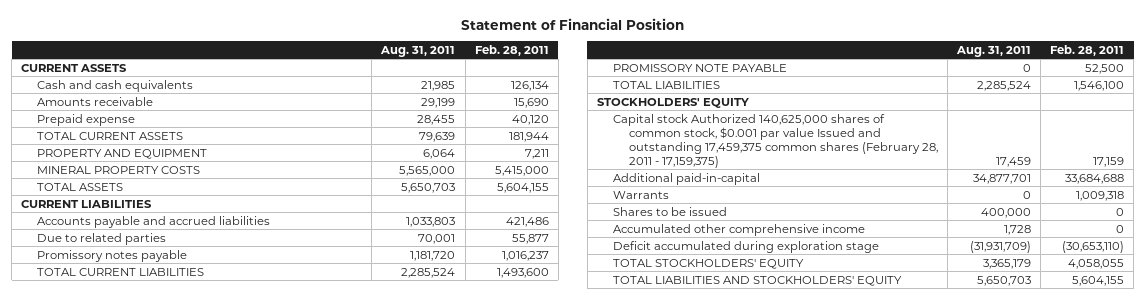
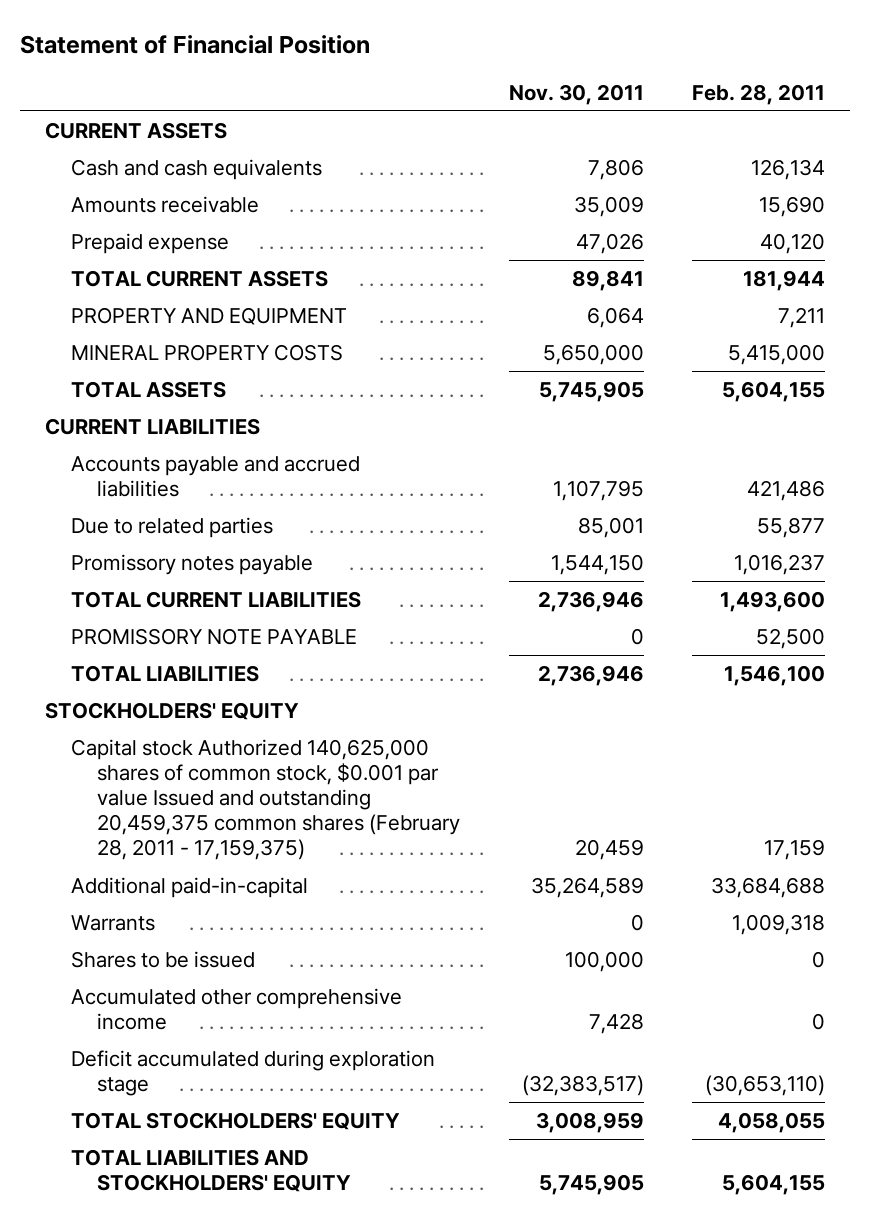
[380,45,456,57] Aug. 31, 2011 -> none
none -> [508,83,644,105] Nov. 30, 2011
[612,113,938,168] Capital stock Authorized 140,625,000 shares of common stock, $0.001 par value Issued and outstanding 17,459,375 common shares (February 28, 2011 - 17,159,375) -> [70,739,460,861] Capital stock Authorized 140,625,000 shares of common stock, $0.001 par value Issued and outstanding 20,459,375 common shares (February 28, 2011 - 17,159,375)

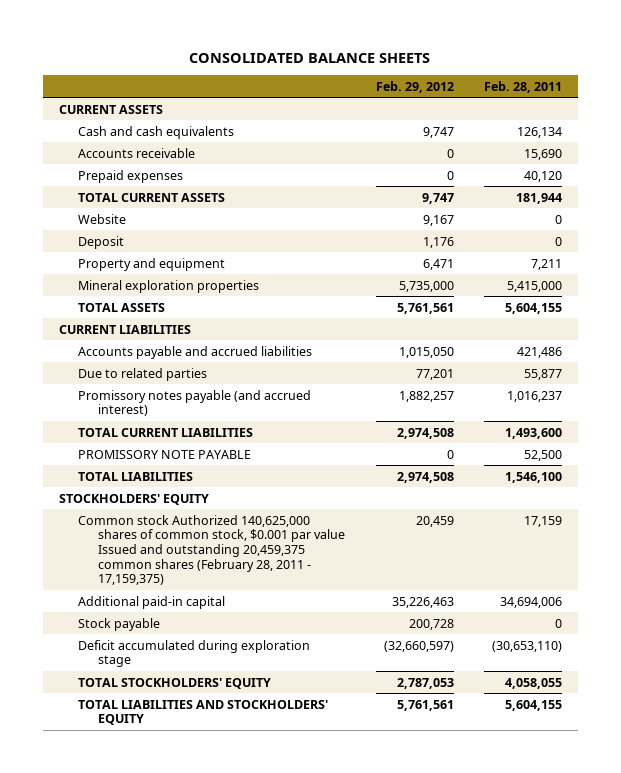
[20,34,371,54] Statement of Financial Position -> [189,52,431,63] CONSOLIDATED BALANCE SHEETS
[508,83,644,105] Nov. 30, 2011 -> none
none -> [375,80,454,93] Feb. 29, 2012
[70,196,259,214] Amounts receivable -> [78,147,196,158] Accounts receivable
[70,233,229,255] Prepaid expense -> [78,169,184,183] Prepaid expenses
none -> [78,213,127,224] Website
none -> [78,235,125,249] Deposit
[70,307,347,326] PROPERTY AND EQUIPMENT -> [78,257,226,271] Property and equipment
[70,344,343,362] MINERAL PROPERTY COSTS -> [78,279,260,293] Mineral exploration properties
[70,554,313,576] Promissory notes payable -> [78,389,312,417] Promissory notes payable (and accrued interest)
[70,915,155,932] Warrants -> none
[70,988,402,1031] Accumulated other comprehensive income -> none
[70,739,460,861] Capital stock Authorized 140,625,000 shares of common stock, $0.001 par value Issued and outstanding 20,459,375 common shares (February 28, 2011 - 17,159,375) -> [78,514,345,586] Common stock Authorized 140,625,000 shares of common stock, $0.001 par value Issued and outstanding 20,459,375 common shares (February 28, 2011 - 17,159,375)
[70,877,308,899] Additional paid-in-capital -> [78,595,226,609] Additional paid-in capital
[711,877,826,899] 33,684,688 -> [500,596,563,608] 34,694,006
[70,951,255,969] Shares to be issued -> [78,617,161,631] Stock payable

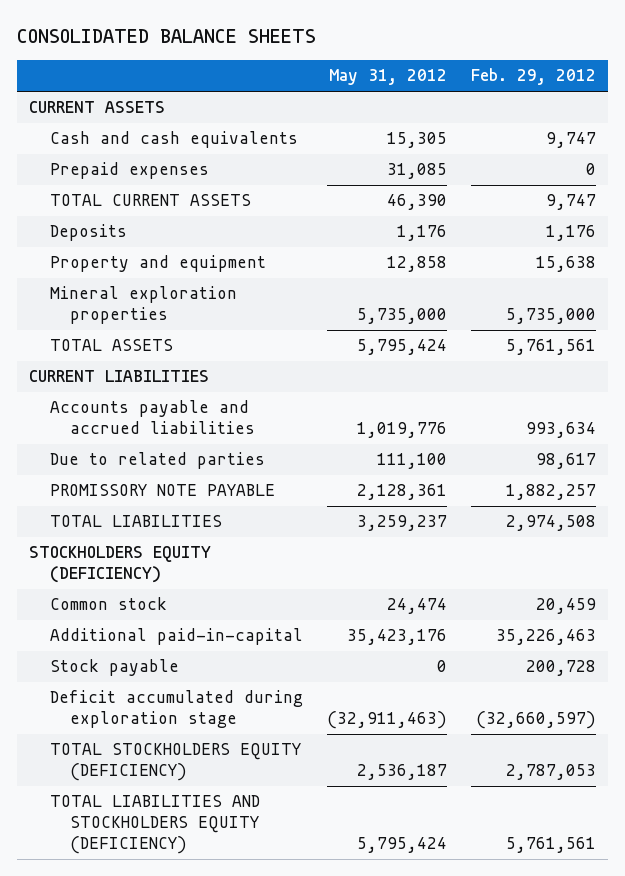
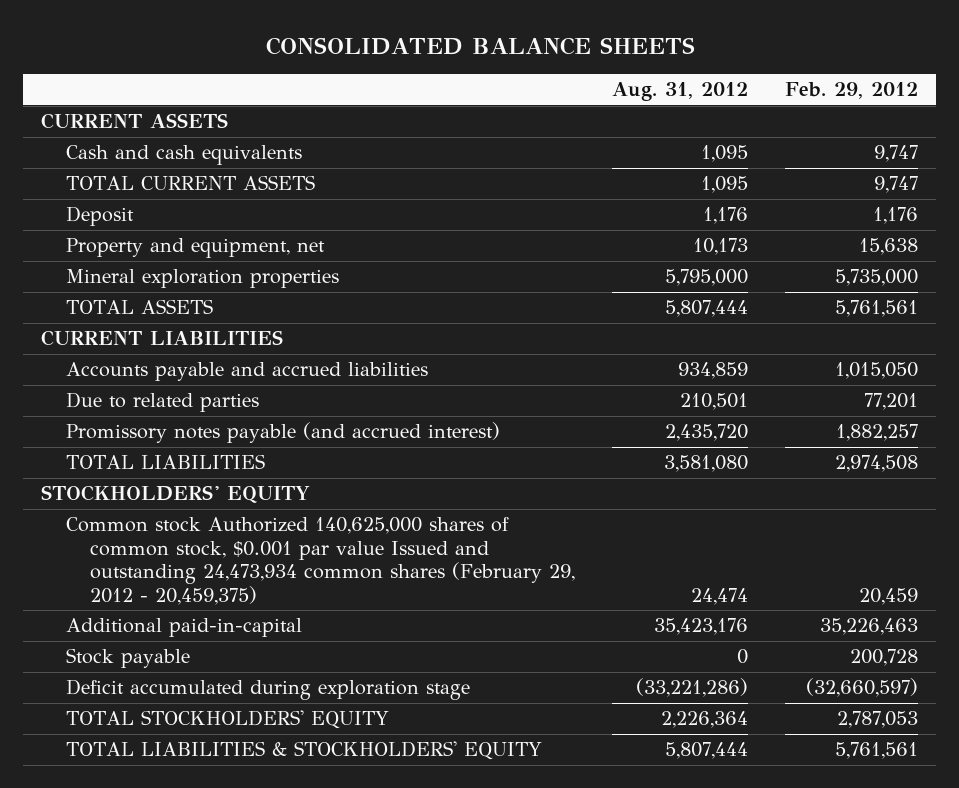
[328,69,447,86] May 31, 2012 -> none
none -> [611,82,748,102] Aug. 31, 2012
[49,162,209,180] Prepaid expenses -> none
[49,224,127,242] Deposits -> [65,206,134,227] Deposit
[49,255,266,273] Property and equipment -> [65,238,325,259] Property and equipment, net
[525,422,596,439] 993,634 -> [834,362,918,380] 1,015,050
[535,453,596,470] 98,617 -> [863,393,918,411] 77,201
[49,484,275,497] PROMISSORY NOTE PAYABLE -> [65,422,500,444] Promissory notes payable (and accrued interest)
[29,546,212,584] STOCKHOLDERS EQUITY (DEFICIENCY) -> [41,485,311,505] STOCKHOLDERS' EQUITY
[49,597,167,611] Common stock -> [65,517,576,605] Common stock Authorized 140,625,000 shares of common stock, $0.001 par value Issued and outstanding 24,473,934 common shares (February 29, 2012 - 20,459,375)
[49,743,301,782] TOTAL STOCKHOLDERS EQUITY (DEFICIENCY) -> [65,710,389,730] TOTAL STOCKHOLDERS' EQUITY
[49,795,260,854] TOTAL LIABILITIES AND STOCKHOLDERS EQUITY (DEFICIENCY) -> [65,741,542,761] TOTAL LIABILITIES & STOCKHOLDERS' EQUITY

